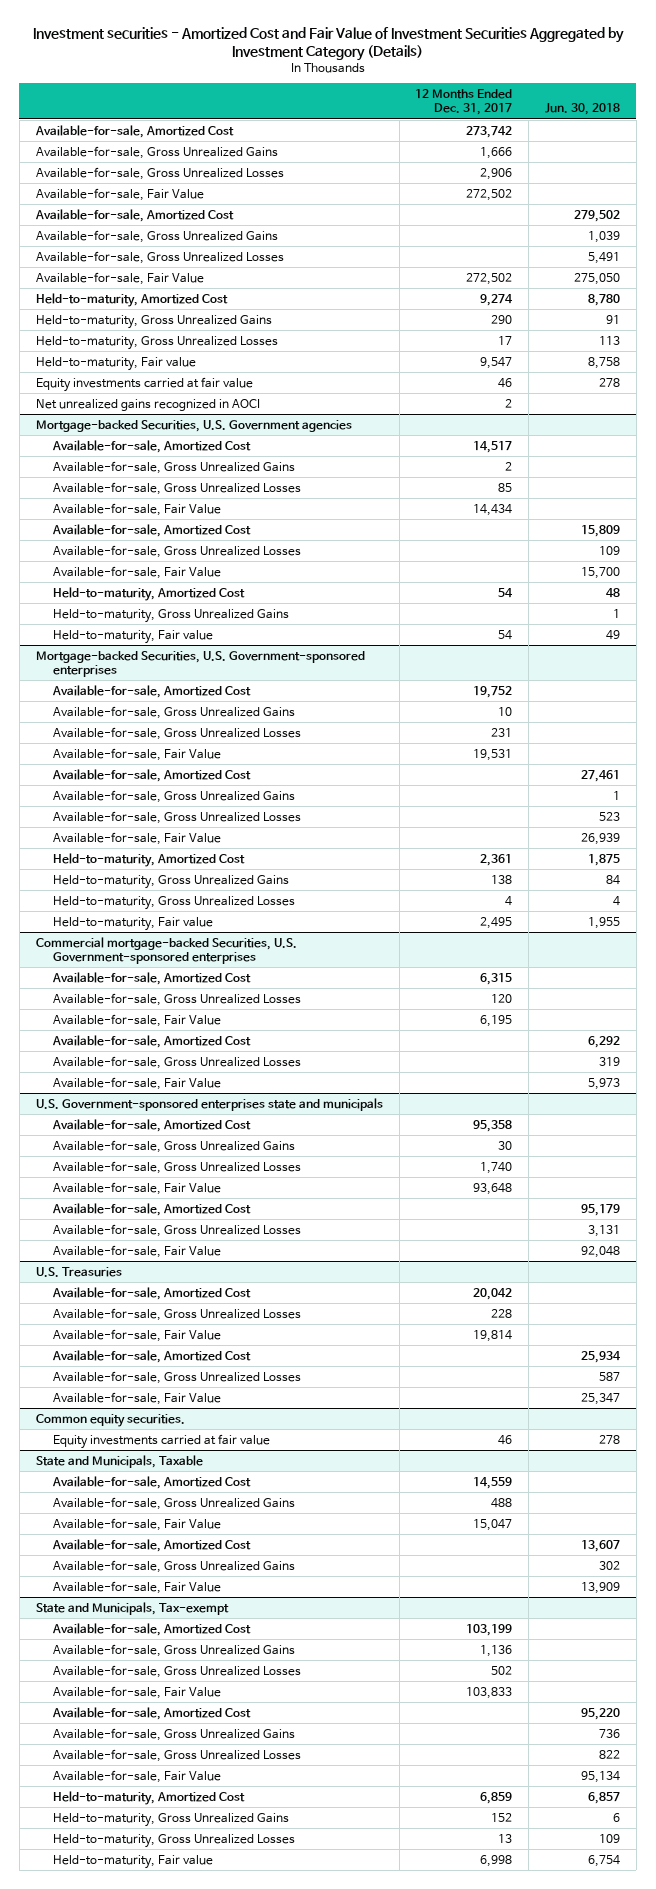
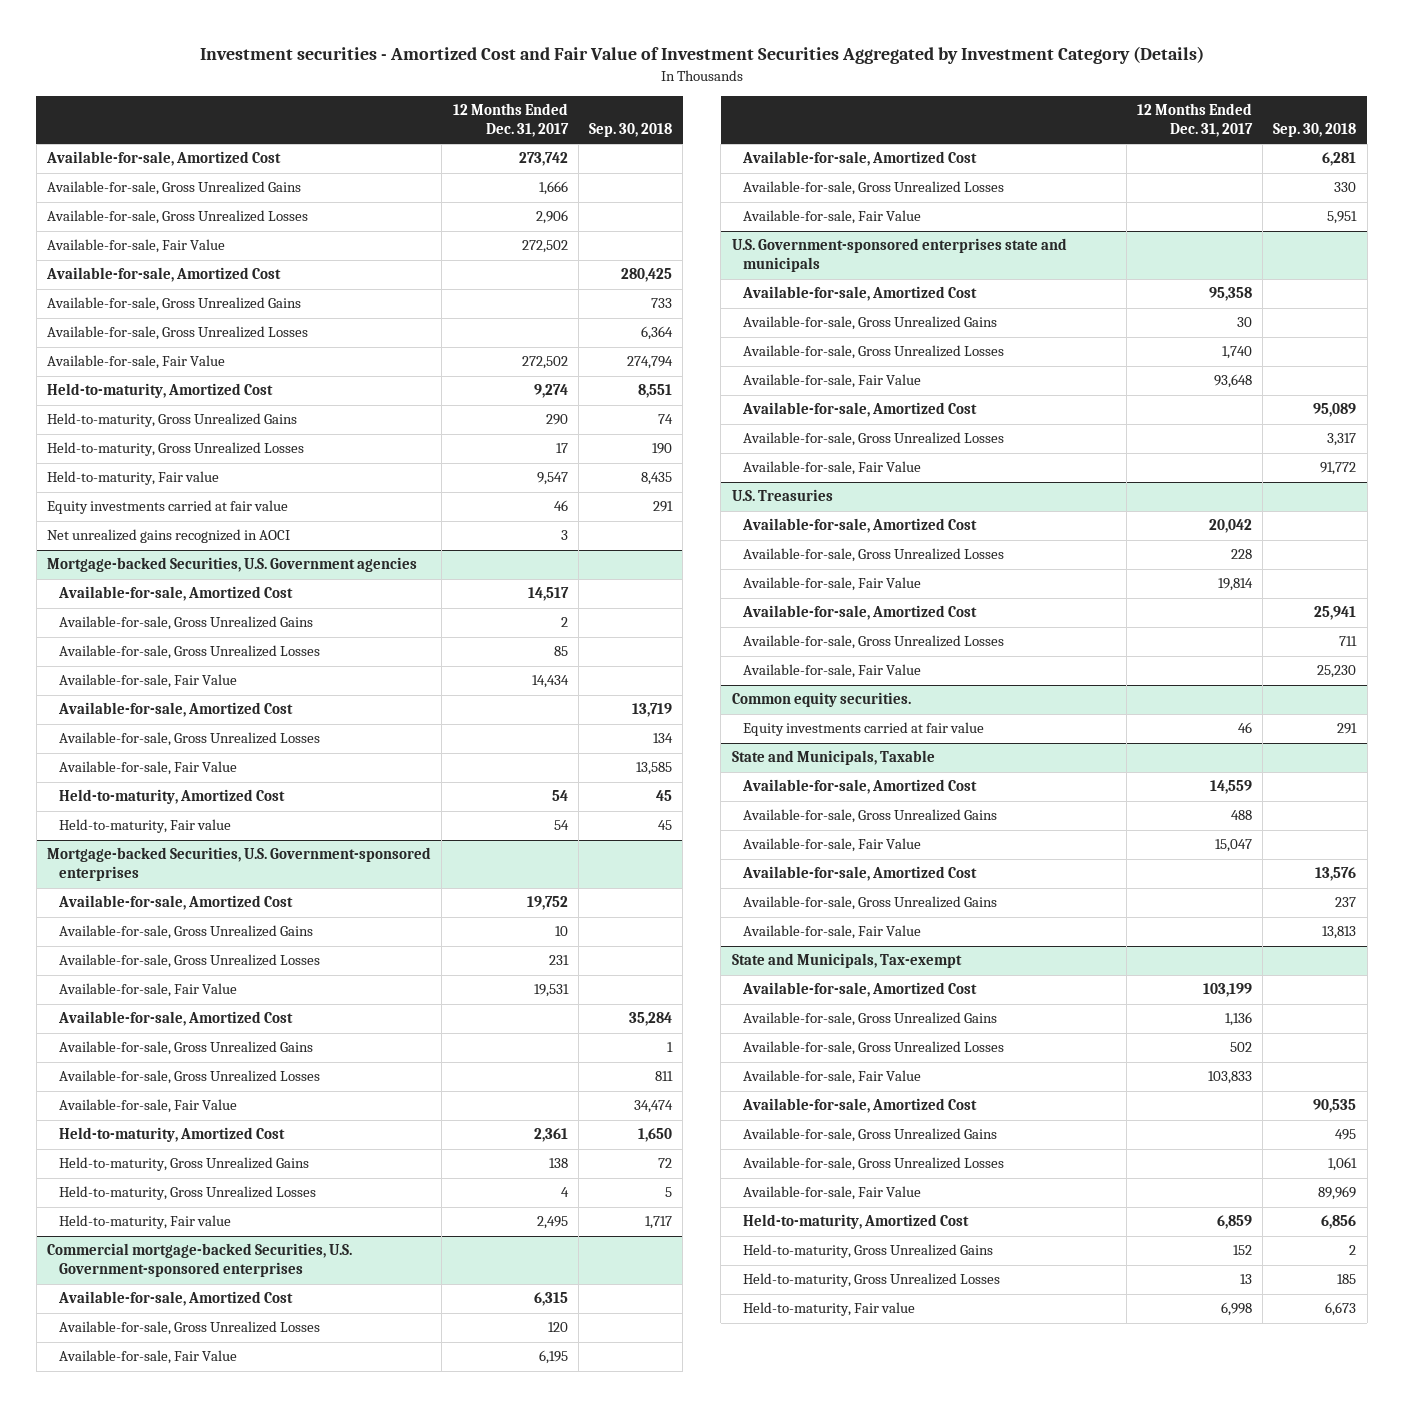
[544,103,620,116] Jun. 30, 2018 -> none
none -> [589,123,673,138] Sep. 30, 2018
[505,398,513,408] 2 -> [560,530,568,541] 3
[53,608,290,623] Held-to-maturity, Gross Unrealized Gains -> none

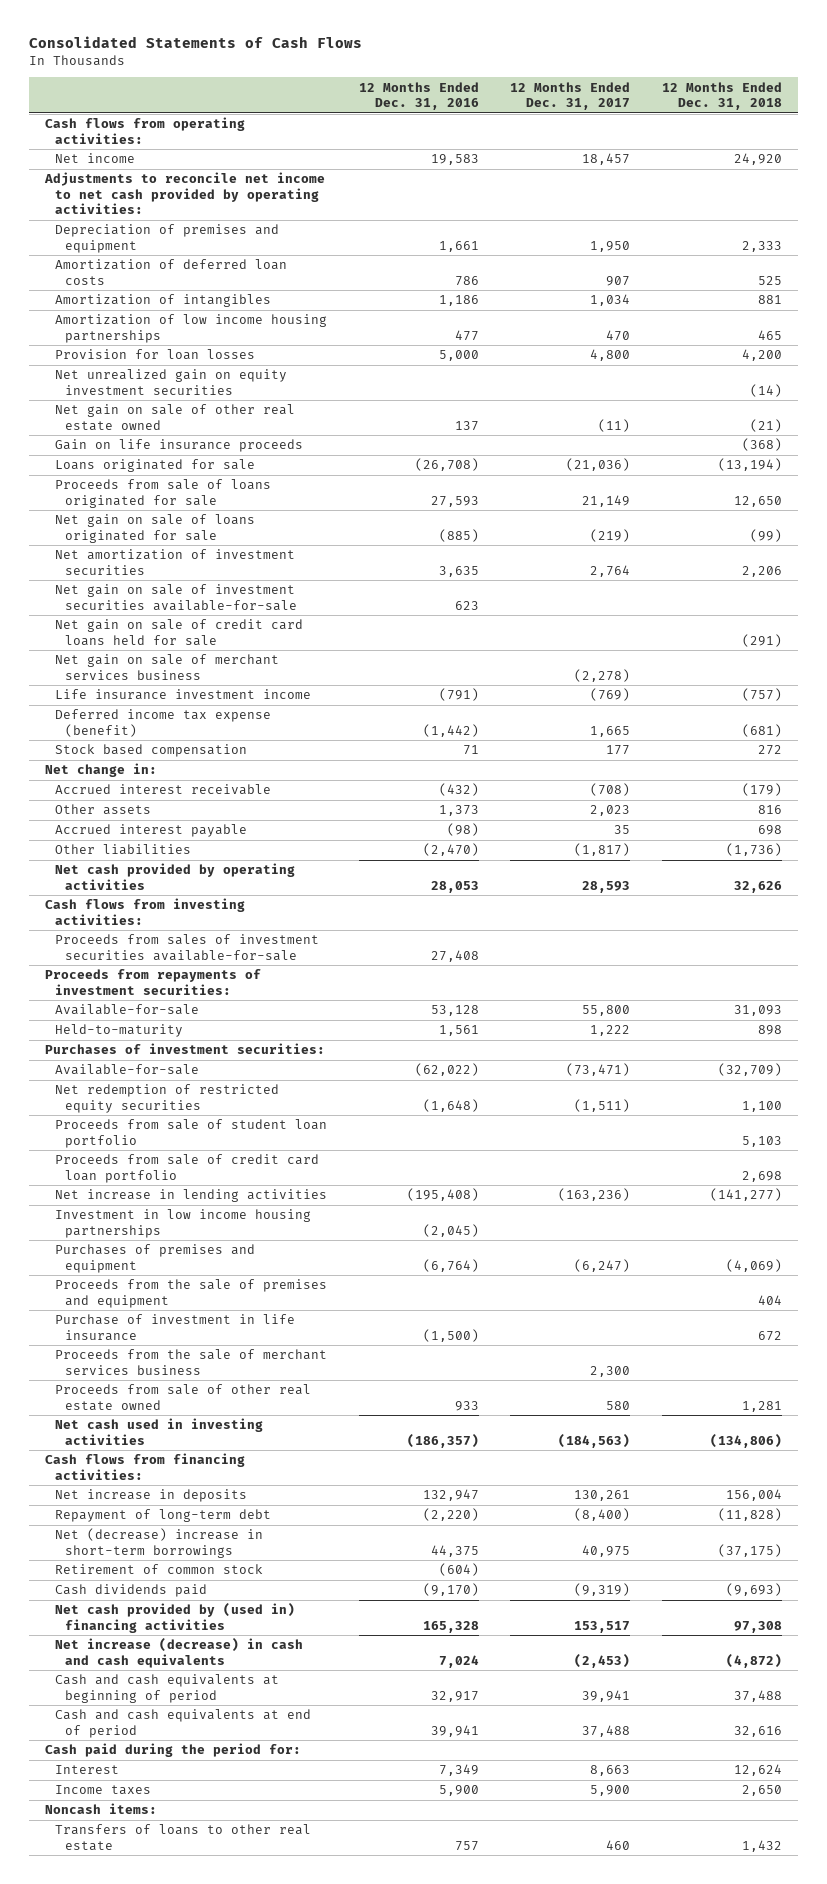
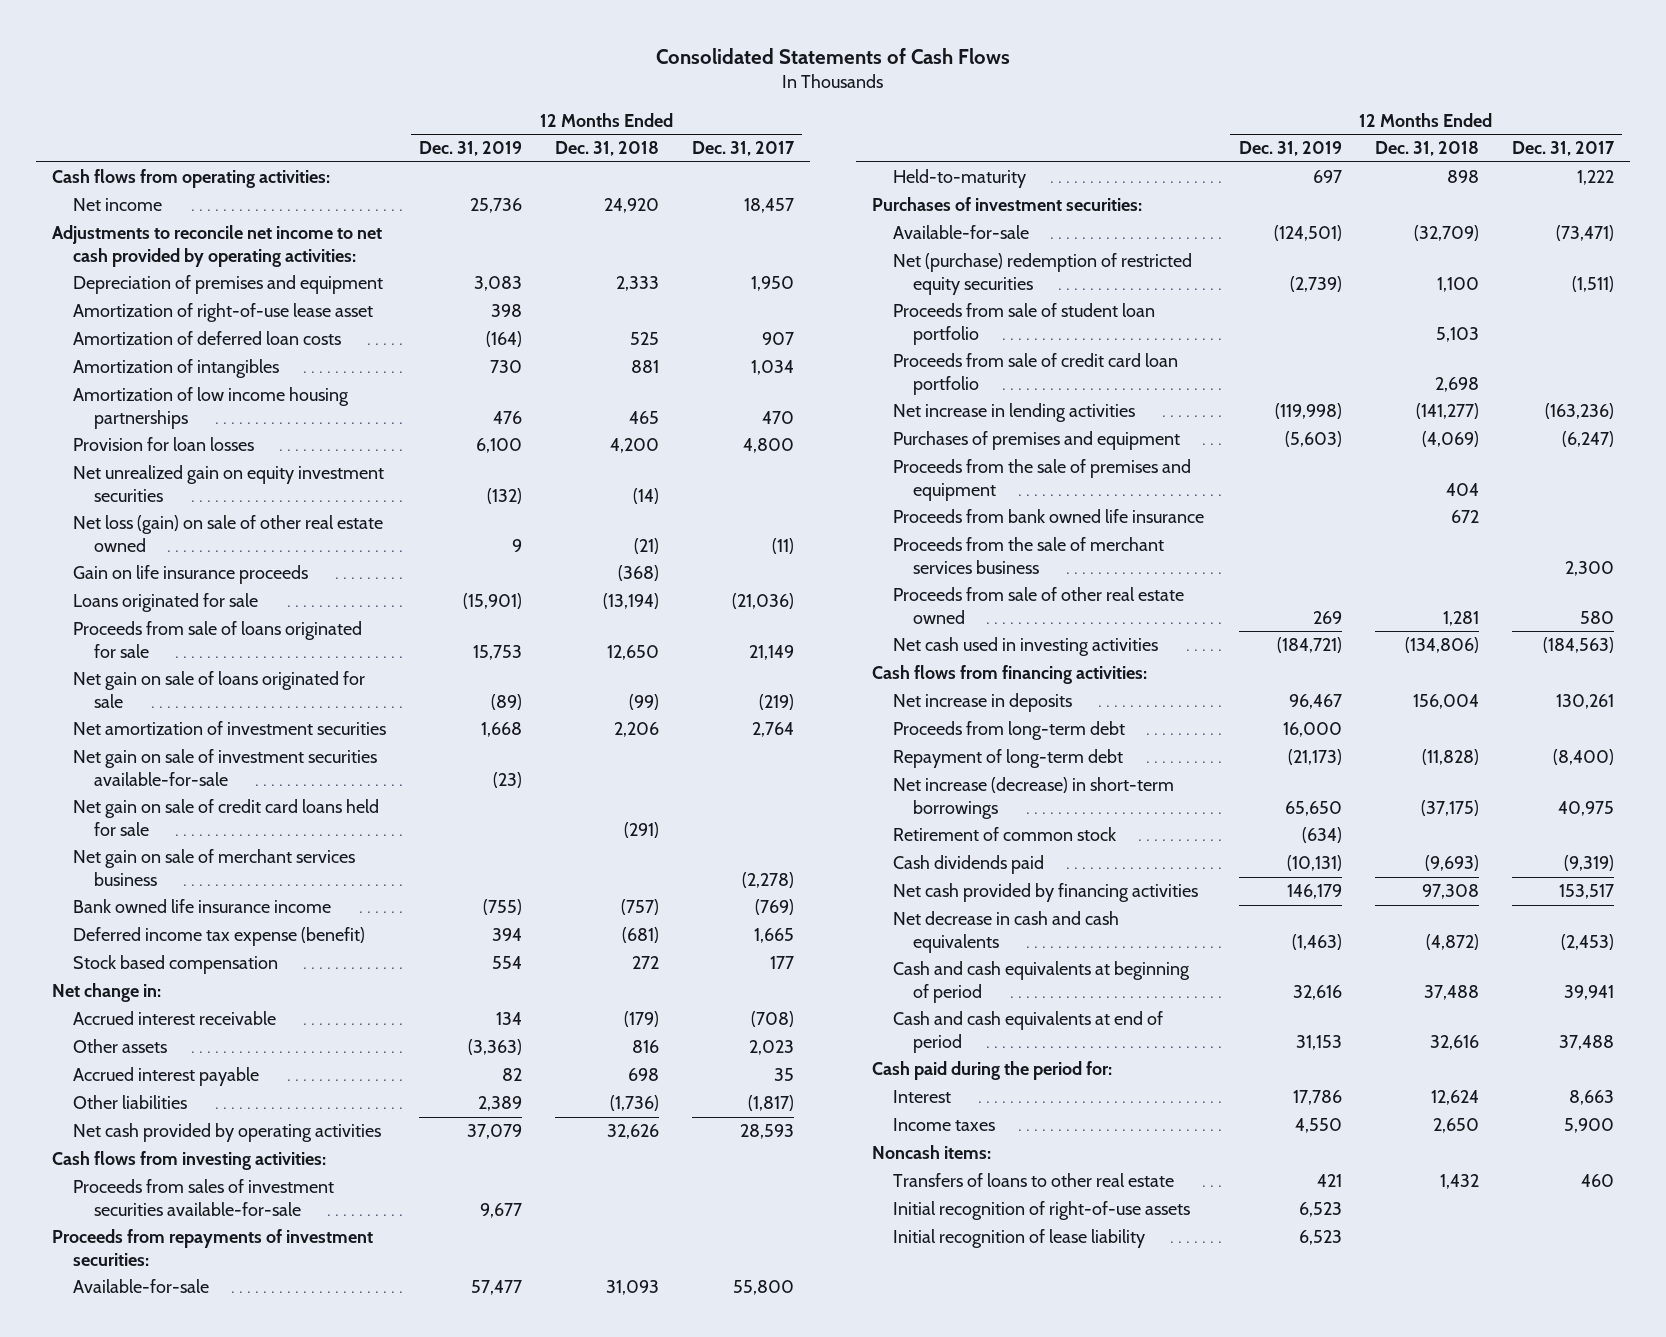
[358,81,479,110] 12 Months Ended Dec. 31, 2016 -> none
none -> [419,141,523,157] Dec. 31, 2019
none -> [73,303,374,323] Amortization of right-of-use lease asset
[54,404,295,431] Net gain on sale of other real estate owned -> [73,515,384,552] Net loss (gain) on sale of other real estate owned
[54,689,311,701] Life insurance investment income -> [73,899,332,914] Bank owned life insurance income
[54,1084,279,1113] Net redemption of restricted equity securities -> [892,253,1192,295] Net (purchase) redemption of restricted equity securities
[54,1209,311,1238] Investment in low income housing partnerships -> none
[54,1314,295,1341] Purchase of investment in life insurance -> [892,509,1204,524] Proceeds from bank owned life insurance
none -> [892,721,1125,741] Proceeds from long-term debt
[54,1528,263,1558] Net (decrease) increase in short-term borrowings -> [892,777,1174,819] Net increase (decrease) in short-term borrowings
[54,1603,295,1633] Net cash provided by (used in) financing activities -> [892,883,1198,903] Net cash provided by financing activities
[54,1638,303,1668] Net increase (decrease) in cash and cash equivalents -> [892,911,1119,953] Net decrease in cash and cash equivalents
none -> [892,1201,1190,1221] Initial recognition of right-of-use assets
none -> [892,1229,1145,1249] Initial recognition of lease liability

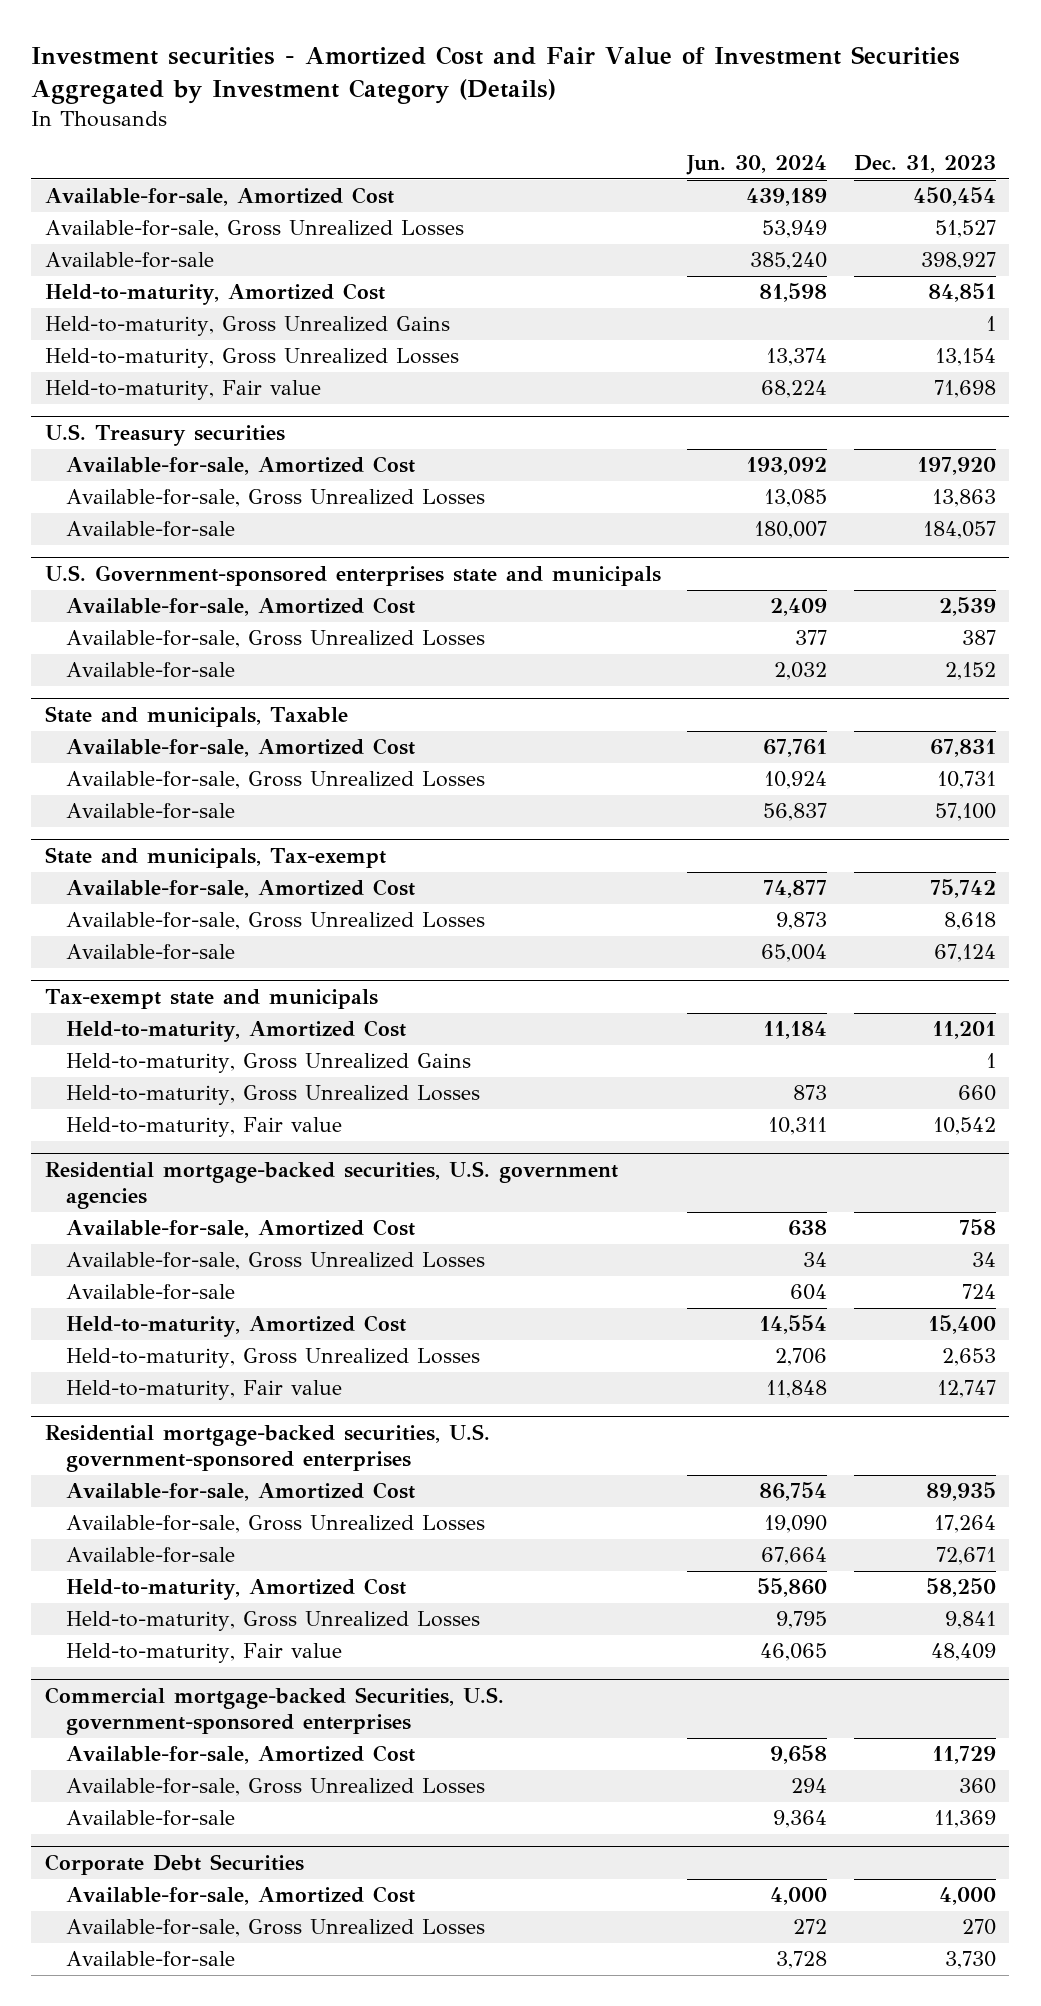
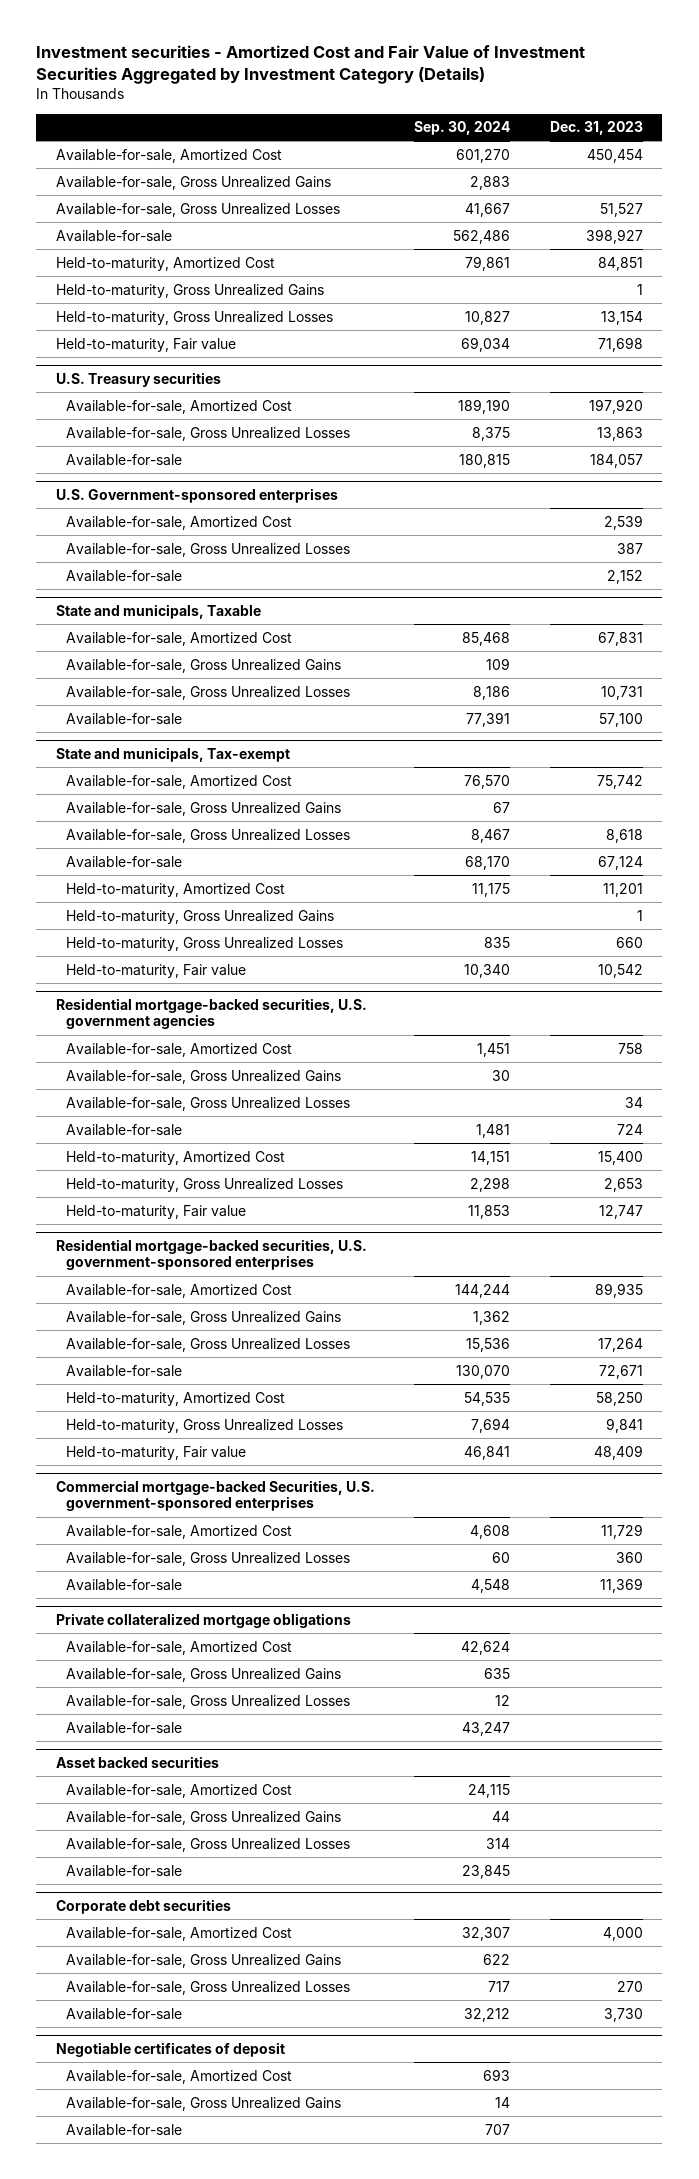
[686,155,828,176] Jun. 30, 2024 -> none
none -> [414,121,511,136] Sep. 30, 2024
none -> [55,175,331,190] Available-for-sale, Gross Unrealized Gains
[44,565,661,587] U.S. Government-sponsored enterprises state and municipals -> [55,487,338,503] U.S. Government-sponsored enterprises
none -> [66,658,342,673] Available-for-sale, Gross Unrealized Gains
none -> [66,801,342,816] Available-for-sale, Gross Unrealized Gains
[44,989,378,1010] Tax-exempt state and municipals -> none
none -> [66,1069,342,1084] Available-for-sale, Gross Unrealized Gains
none -> [66,1310,342,1325] Available-for-sale, Gross Unrealized Gains
none -> [55,1612,351,1628] Private collateralized mortgage obligations
none -> [66,1640,293,1655] Available-for-sale, Amortized Cost
none -> [66,1667,342,1682] Available-for-sale, Gross Unrealized Gains
none -> [66,1694,351,1709] Available-for-sale, Gross Unrealized Losses
none -> [66,1721,183,1734] Available-for-sale
none -> [55,1755,219,1768] Asset backed securities
none -> [66,1783,293,1798] Available-for-sale, Amortized Cost
none -> [66,1810,342,1825] Available-for-sale, Gross Unrealized Gains
none -> [66,1837,351,1852] Available-for-sale, Gross Unrealized Losses
none -> [66,1864,183,1877] Available-for-sale
[44,1854,304,1876] Corporate Debt Securities -> [55,1898,231,1914] Corporate debt securities
none -> [66,1953,342,1968] Available-for-sale, Gross Unrealized Gains
none -> [55,2041,285,2057] Negotiable certificates of deposit
none -> [66,2069,293,2084] Available-for-sale, Amortized Cost
none -> [66,2096,342,2111] Available-for-sale, Gross Unrealized Gains
none -> [66,2123,183,2136] Available-for-sale

